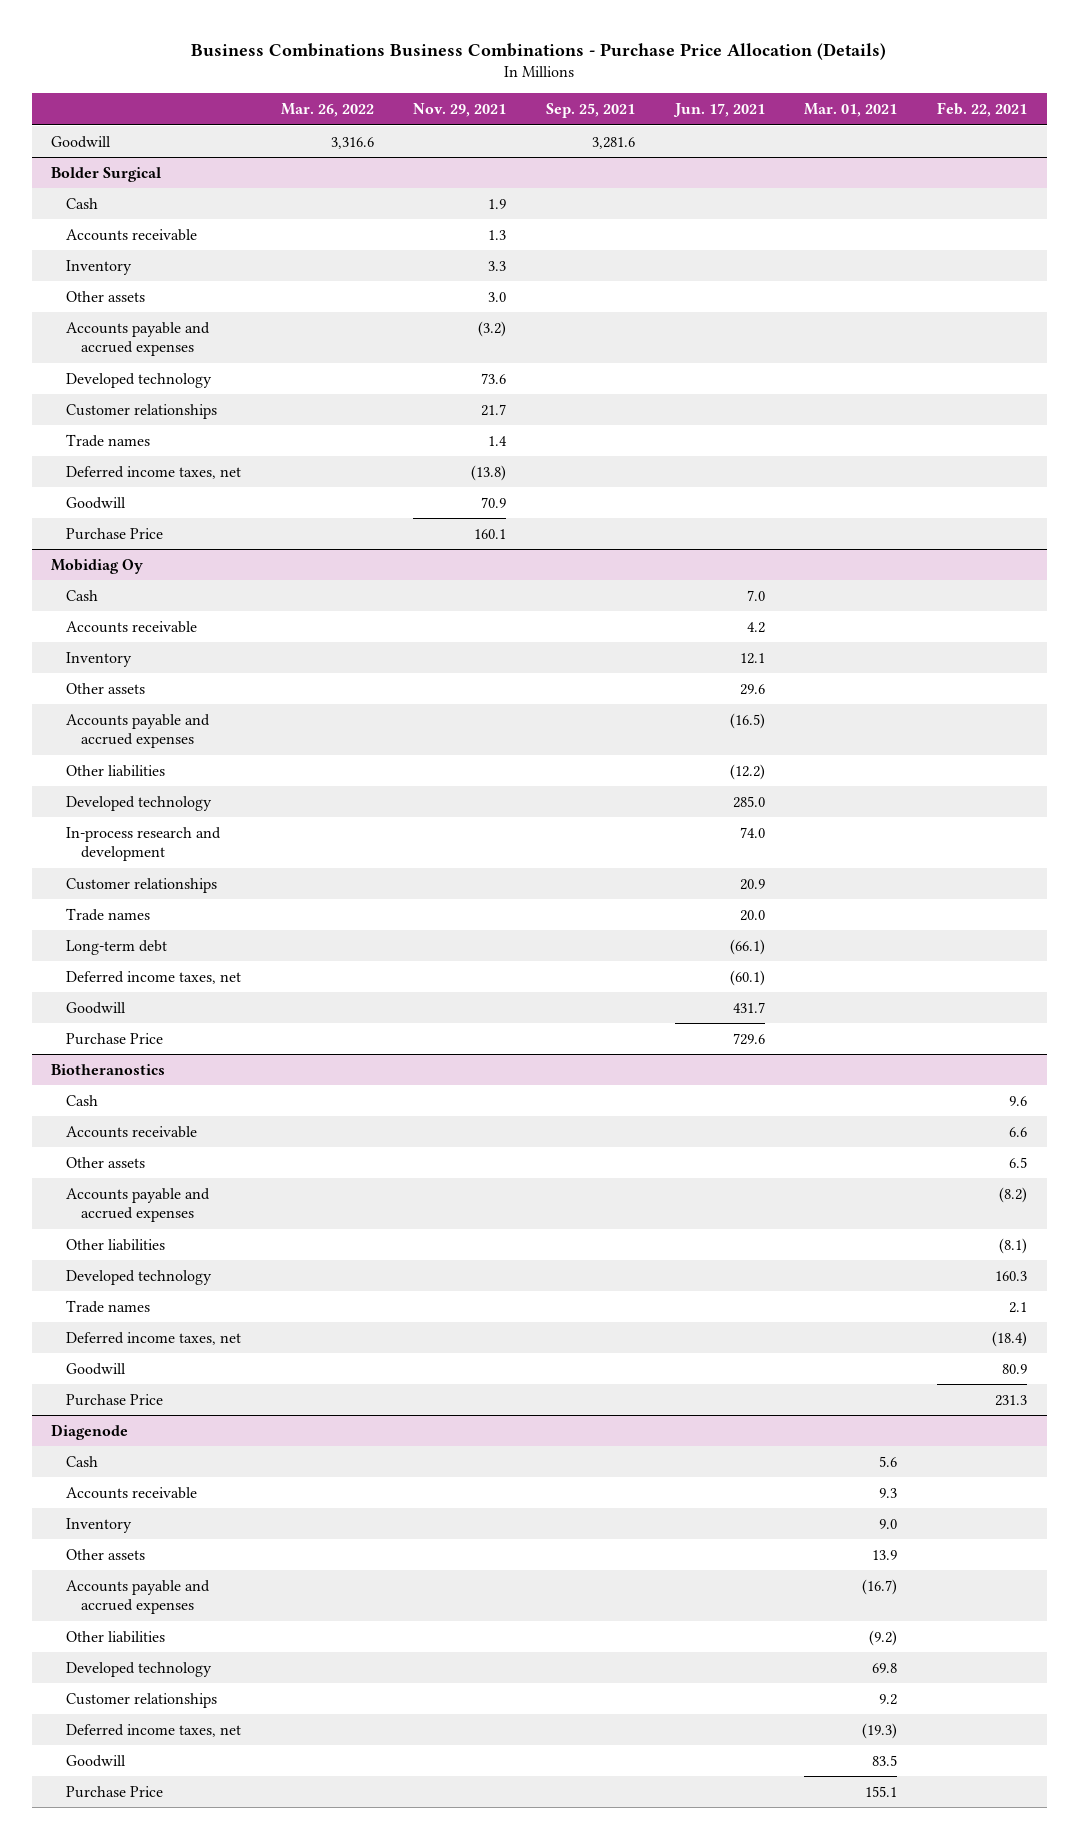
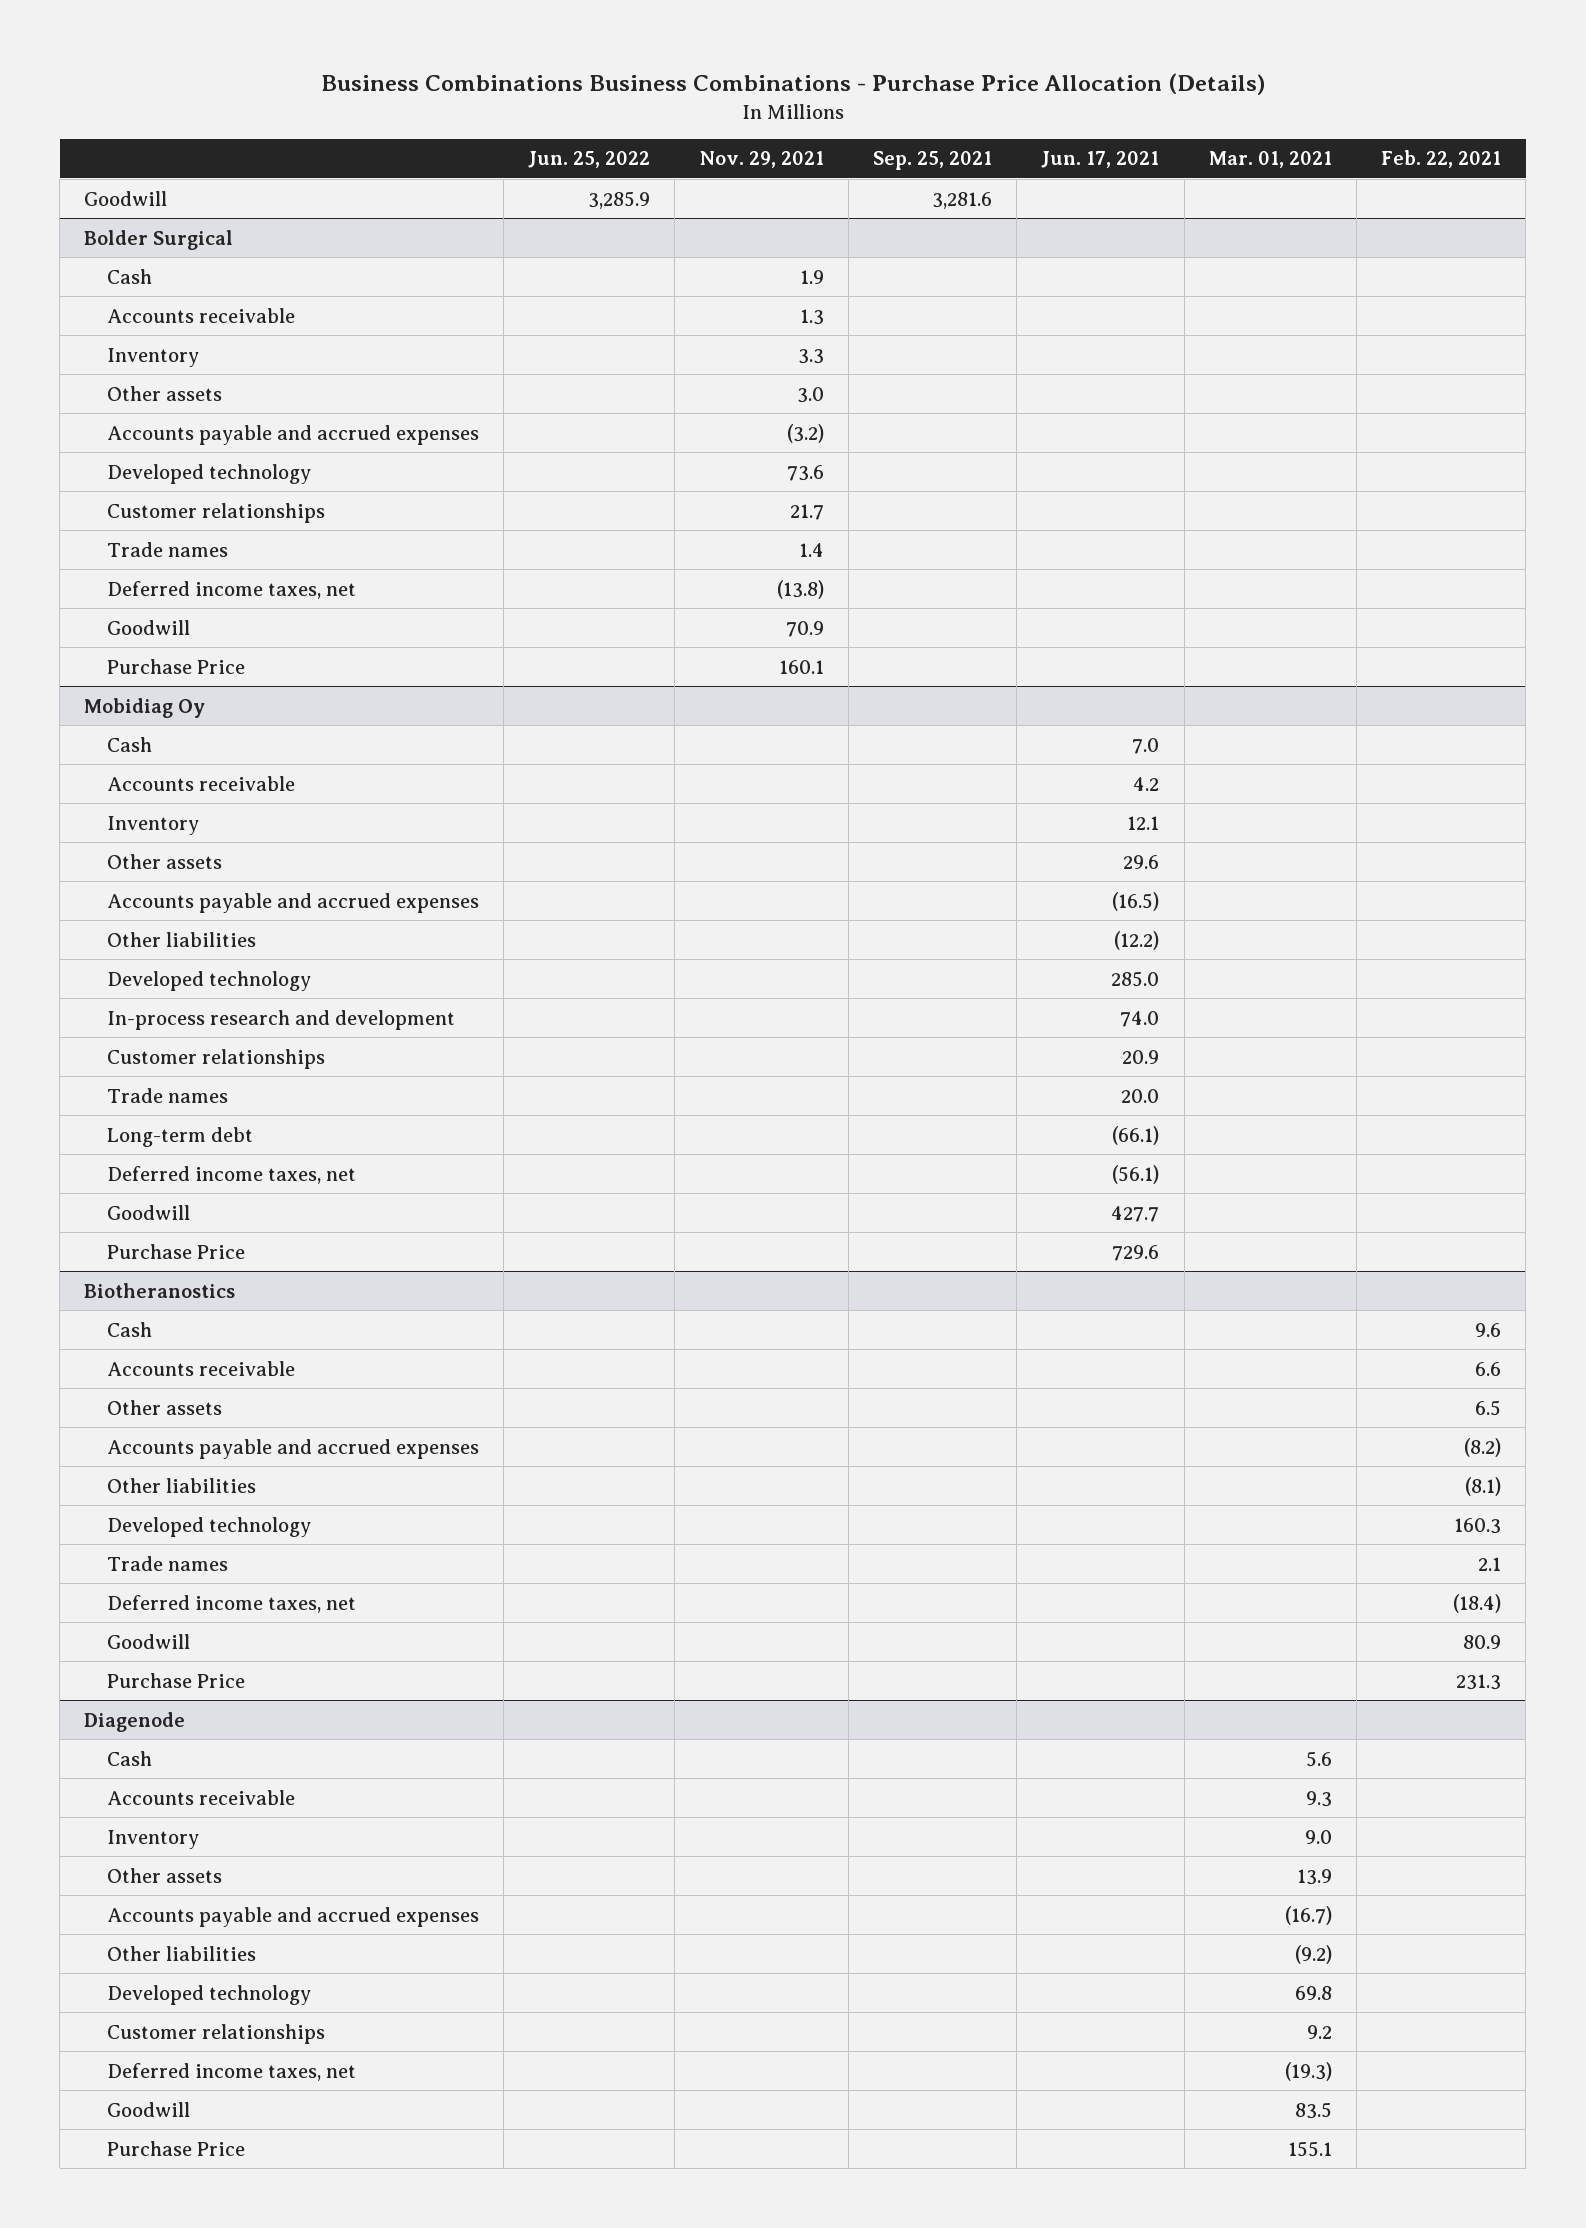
[280,103,374,118] Mar. 26, 2022 -> none
none -> [528,151,651,169] Jun. 25, 2022
[729,969,765,986] (60.1) -> [1112,1164,1160,1184] (56.1)
[732,1001,765,1013] 431.7 -> [1111,1205,1160,1222] 427.7

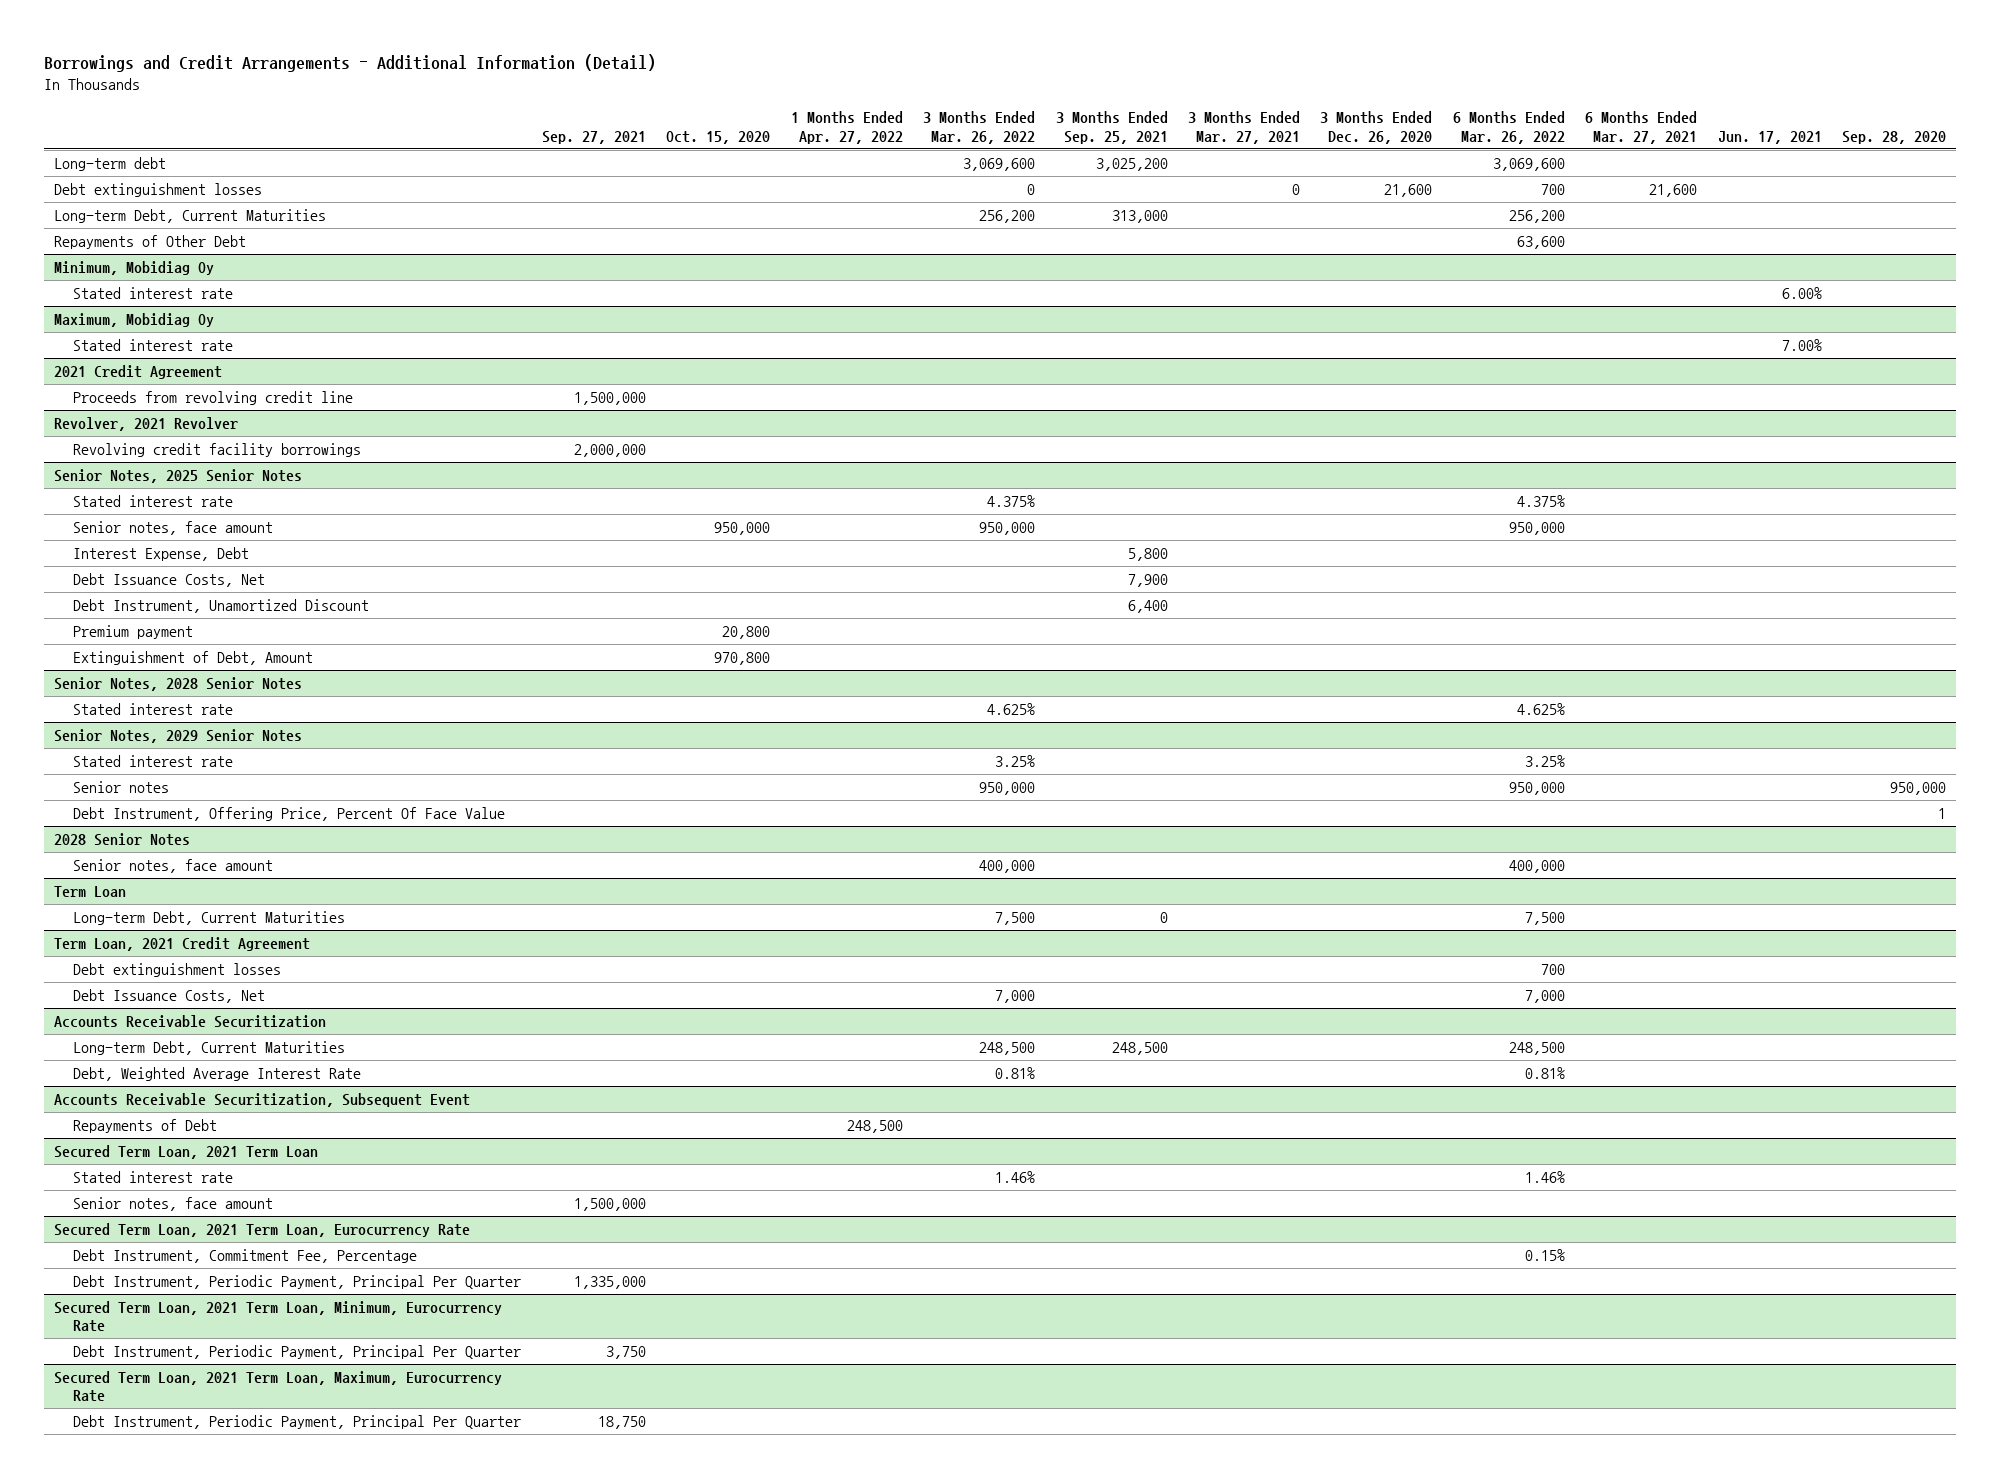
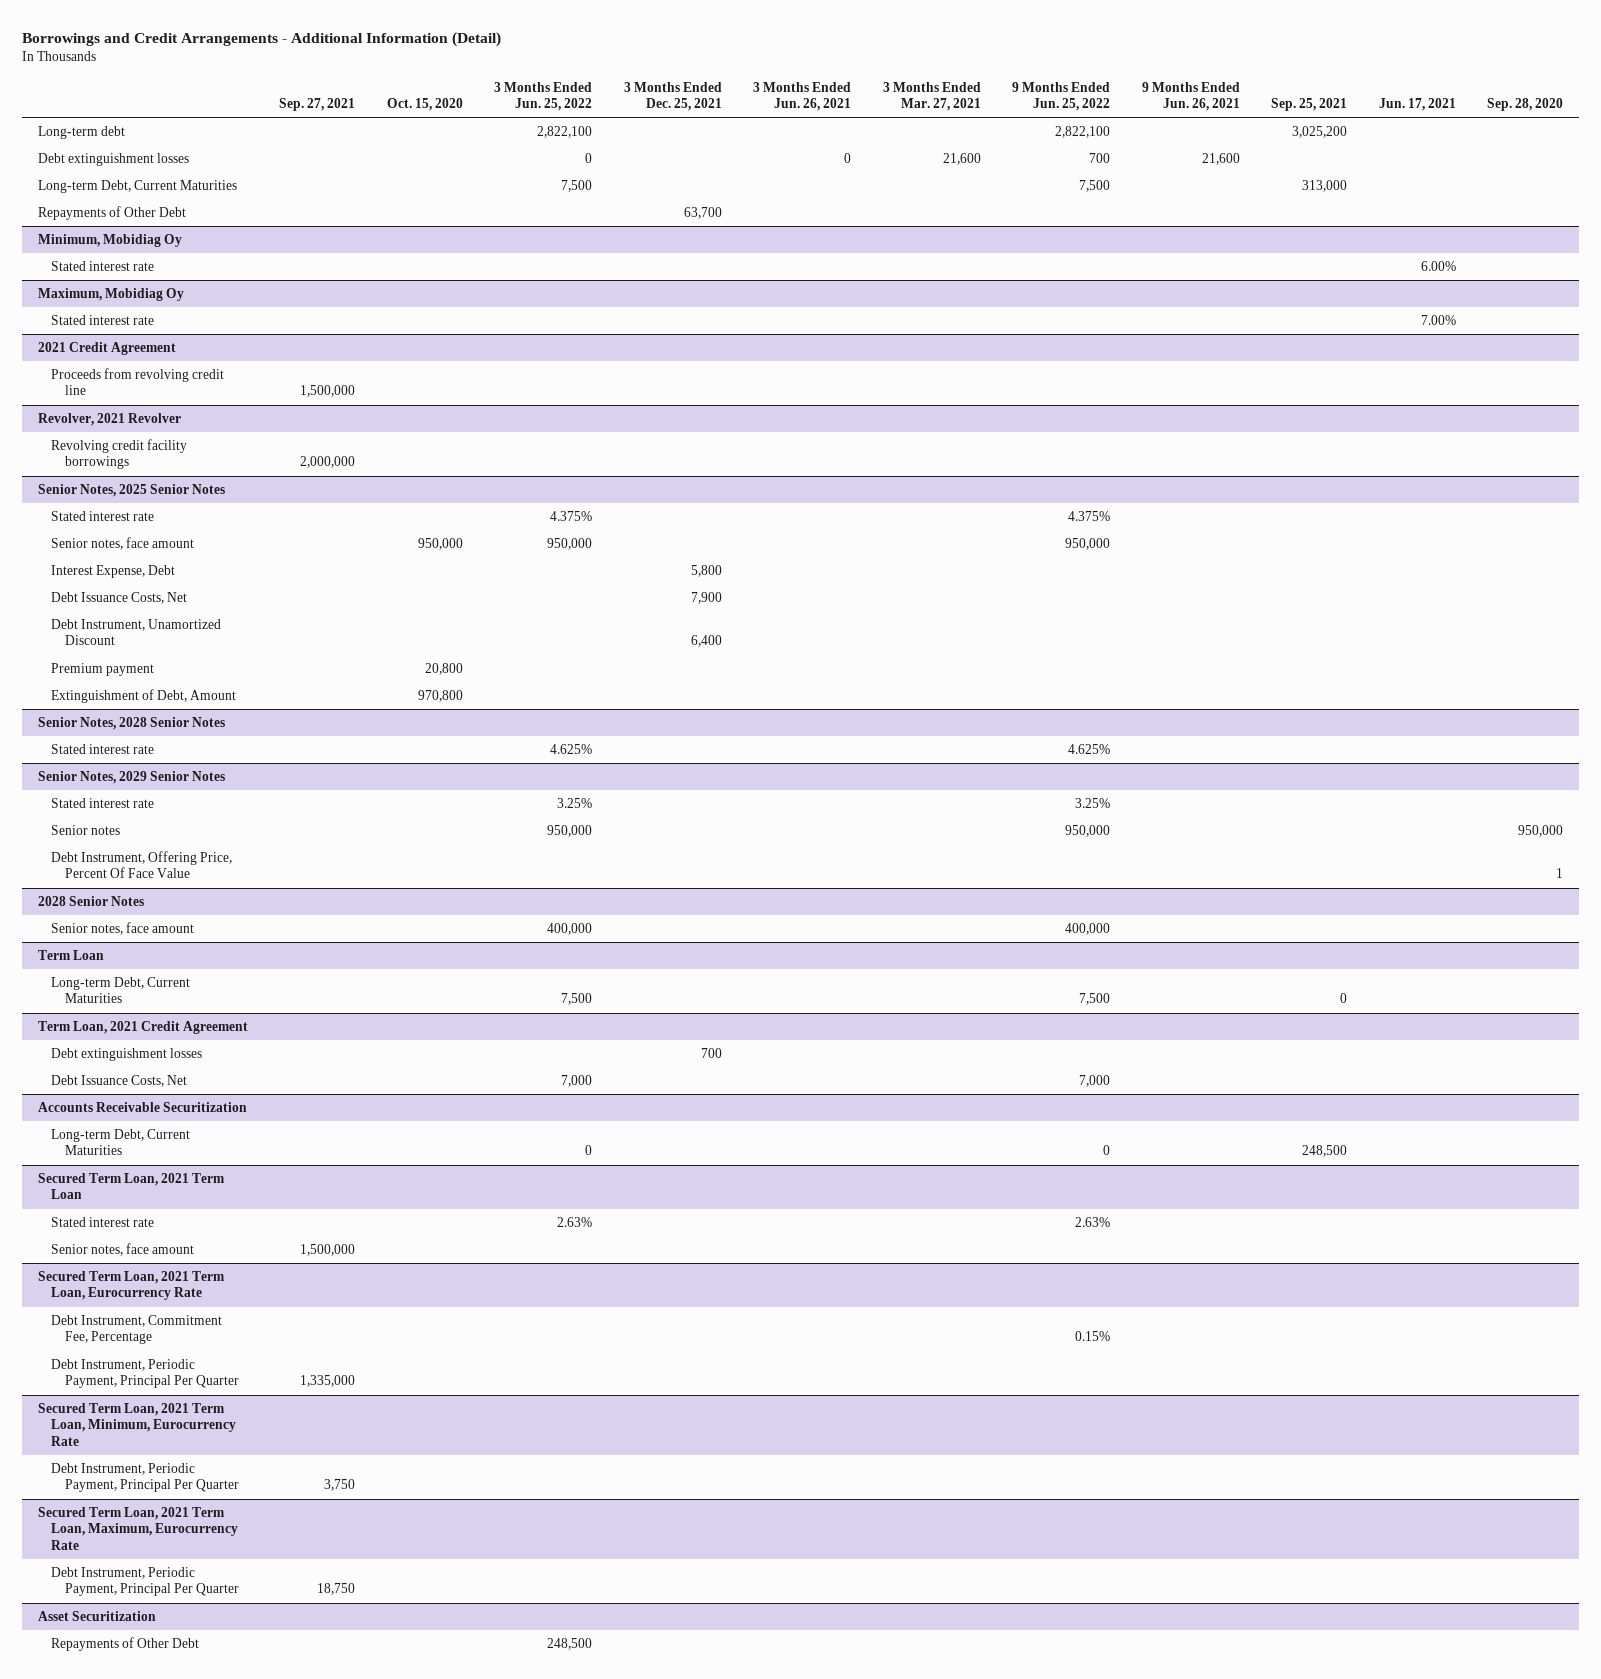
[790,111,903,144] 1 Months Ended Apr. 27, 2022 -> none
[923,111,1036,144] 3 Months Ended Mar. 26, 2022 -> none
[1055,111,1168,144] 3 Months Ended Sep. 25, 2021 -> none
[1320,111,1433,144] 3 Months Ended Dec. 26, 2020 -> none
[1452,111,1565,144] 6 Months Ended Mar. 26, 2022 -> none
[1585,111,1698,144] 6 Months Ended Mar. 27, 2021 -> none
none -> [494,81,593,112] 3 Months Ended Jun. 25, 2022
none -> [623,81,722,112] 3 Months Ended Dec. 25, 2021
none -> [753,81,852,112] 3 Months Ended Jun. 26, 2021
none -> [1012,81,1111,112] 9 Months Ended Jun. 25, 2022
none -> [1141,81,1240,112] 9 Months Ended Jun. 26, 2021
none -> [1271,98,1348,112] Sep. 25, 2021
[1291,183,1300,195] 0 -> [942,152,981,165] 21,600
[73,1066,362,1081] Debt, Weighted Average Interest Rate -> none
[53,1092,470,1107] Accounts Receivable Securitization, Subsequent Event -> none
[73,1118,218,1133] Repayments of Debt -> none
none -> [37,1610,156,1621] Asset Securitization
none -> [51,1636,200,1651] Repayments of Other Debt

